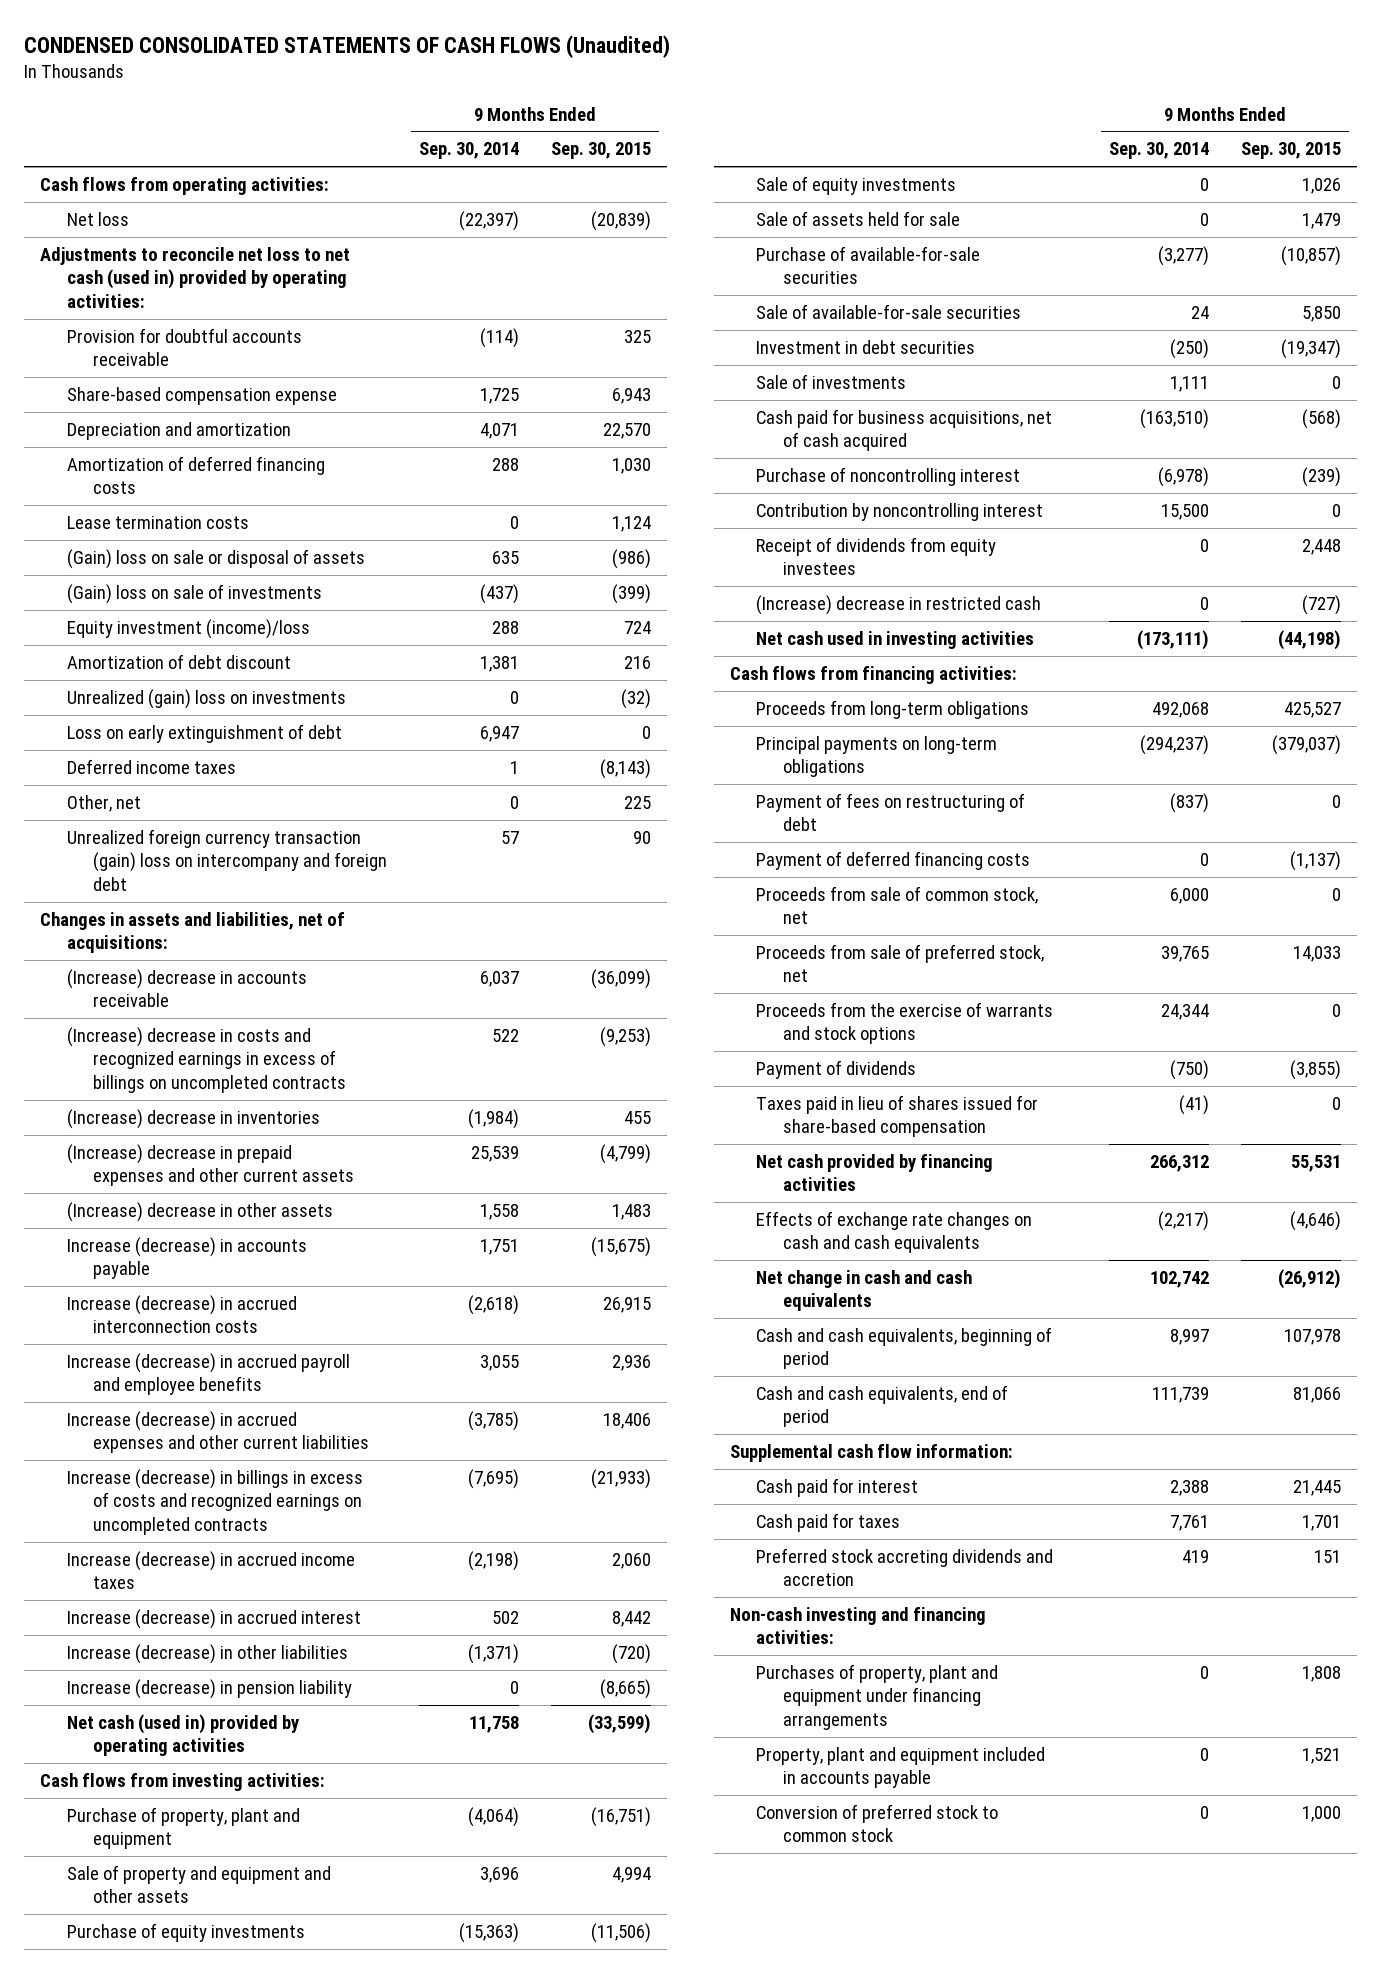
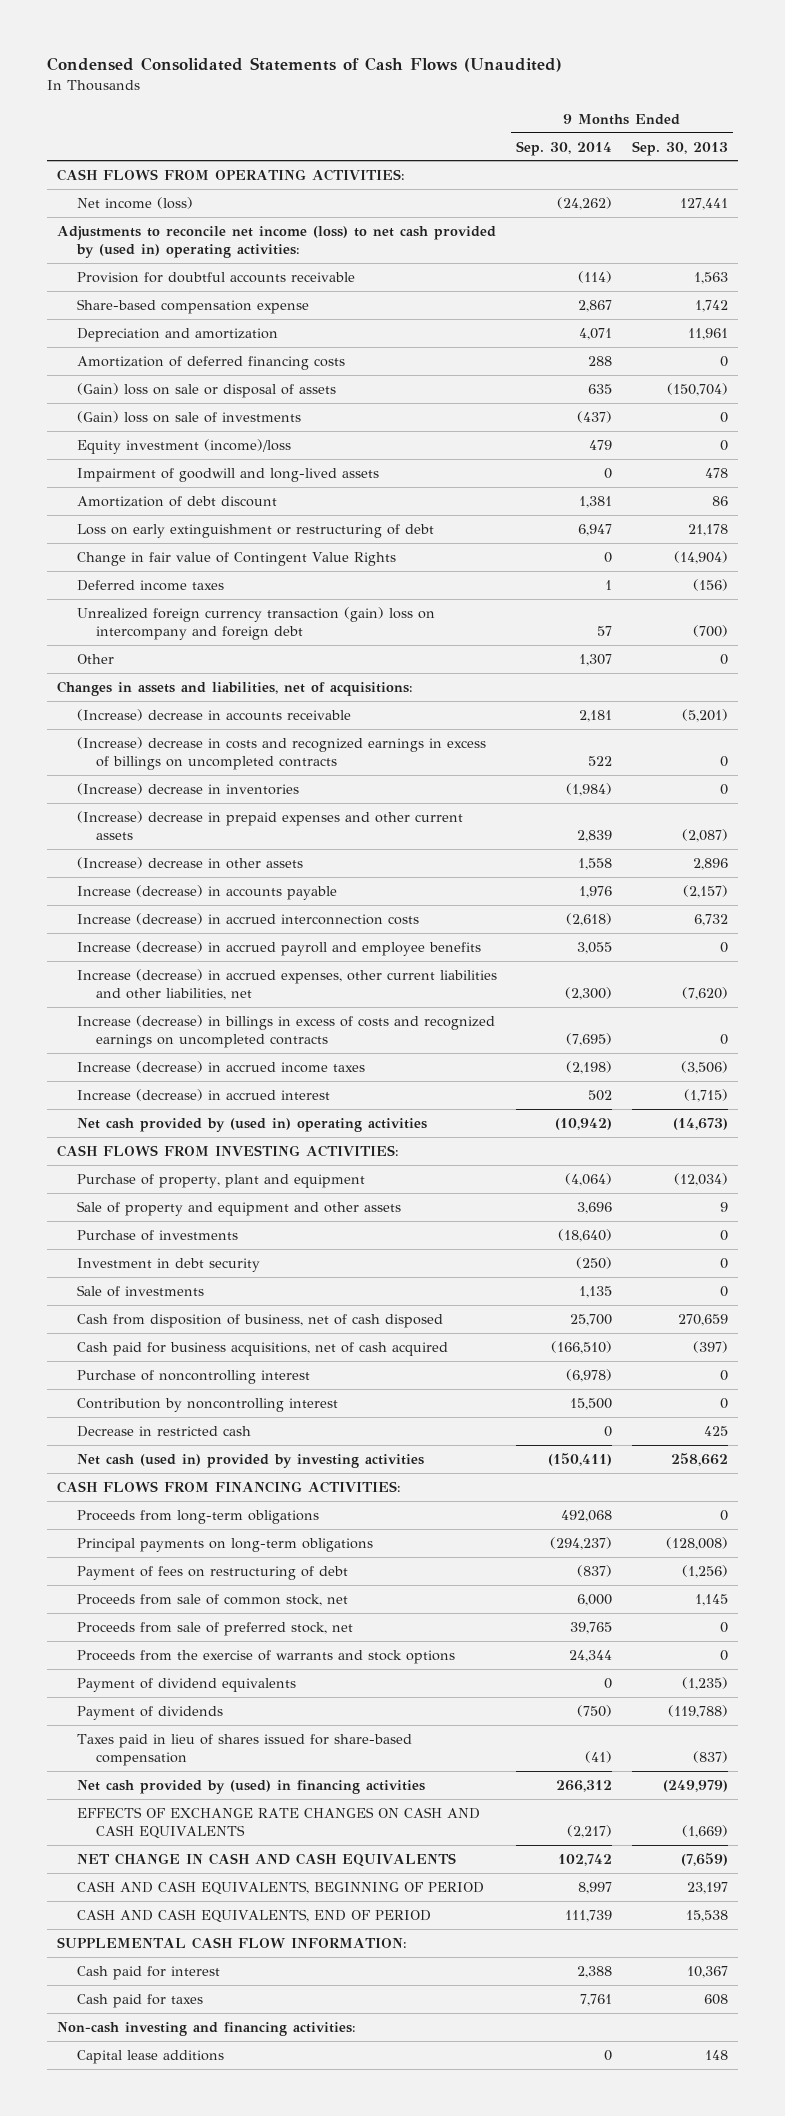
[24,35,671,59] CONDENSED CONSOLIDATED STATEMENTS OF CASH FLOWS (Unaudited) -> [46,56,562,72] Condensed Consolidated Statements of Cash Flows (Unaudited)
[551,142,652,160] Sep. 30, 2015 -> none
none -> [632,140,729,156] Sep. 30, 2013
[40,176,330,195] Cash flows from operating activities: -> [56,169,405,182] CASH FLOWS FROM OPERATING ACTIVITIES:
[66,211,129,226] Net loss -> [76,197,193,210] Net income (loss)
[459,210,520,231] (22,397) -> [557,197,613,211] (24,262)
[40,246,351,308] Adjustments to reconcile net loss to net cash (used in) provided by operating activities: -> [56,226,496,258] Adjustments to reconcile net income (loss) to net cash provided by (used in) operating activities:
[480,387,520,404] 1,725 -> [578,300,613,313] 2,867
[66,515,249,529] Lease termination costs -> none
[492,620,520,634] 288 -> [589,440,613,451] 479
none -> [76,468,379,483] Impairment of goodwill and long-lived assets
[66,688,346,709] Unrealized (gain) loss on investments -> none
[66,723,342,743] Loss on early extinguishment of debt -> [76,524,434,539] Loss on early extinguishment or restructuring of debt
none -> [76,552,396,567] Change in fair value of Contingent Value Rights
[66,794,141,812] Other, net -> none
none -> [76,654,114,665] Other
[480,970,520,987] 6,037 -> [579,710,613,723] 2,181
[471,1145,520,1162] 25,539 -> [577,829,613,842] 2,839
[480,1238,520,1255] 1,751 -> [579,886,613,899] 1,976
[66,1410,370,1454] Increase (decrease) in accrued expenses and other current liabilities -> [76,969,497,1000] Increase (decrease) in accrued expenses, other current liabilities and other liabilities, net
[468,1410,520,1431] (3,785) -> [565,986,613,1000] (2,300)
[66,1643,348,1664] Increase (decrease) in other liabilities -> none
[66,1678,352,1699] Increase (decrease) in pension liability -> none
[66,1713,299,1757] Net cash (used in) provided by operating activities -> [76,1118,427,1133] Net cash provided by (used in) operating activities
[469,1715,520,1733] 11,758 -> [555,1118,613,1131] (10,942)
[40,1772,326,1791] Cash flows from investing activities: -> [56,1145,399,1158] CASH FLOWS FROM INVESTING ACTIVITIES:
[756,175,957,195] Sale of equity investments -> none
[756,210,961,226] Sale of assets held for sale -> none
[756,245,981,285] Purchase of available-for-sale securities -> none
[756,303,1022,319] Sale of available-for-sale securities -> none
[66,1922,305,1942] Purchase of equity investments -> [76,1230,238,1242] Purchase of investments
[459,1922,520,1943] (15,363) -> [558,1229,613,1243] (18,640)
[756,339,976,354] Investment in debt securities -> [76,1258,260,1273] Investment in debt security
[1170,375,1210,392] 1,111 -> [579,1286,613,1299] 1,135
none -> [76,1314,443,1329] Cash from disposition of business, net of cash disposed
[1140,408,1210,429] (163,510) -> [551,1341,613,1355] (166,510)
[756,536,997,576] Receipt of dividends from equity investees -> none
[756,594,1042,615] (Increase) decrease in restricted cash -> [76,1426,251,1438] Decrease in restricted cash
[756,630,1035,649] Net cash used in investing activities -> [76,1454,424,1469] Net cash (used in) provided by investing activities
[1137,629,1210,650] (173,111) -> [548,1453,613,1467] (150,411)
[729,665,1017,684] Cash flows from financing activities: -> [56,1481,401,1494] CASH FLOWS FROM FINANCING ACTIVITIES:
[756,850,1031,870] Payment of deferred financing costs -> none
none -> [76,1678,296,1693] Payment of dividend equivalents
[756,1153,994,1192] Net cash provided by financing activities -> [76,1780,425,1795] Net cash provided by (used) in financing activities
[756,1210,1033,1254] Effects of exchange rate changes on cash and cash equivalents -> [76,1807,480,1839] EFFECTS OF EXCHANGE RATE CHANGES ON CASH AND CASH EQUIVALENTS
[756,1269,973,1312] Net change in cash and cash equivalents -> [76,1853,456,1868] NET CHANGE IN CASH AND CASH EQUIVALENTS
[756,1326,1053,1370] Cash and cash equivalents, beginning of period -> [76,1881,484,1896] CASH AND CASH EQUIVALENTS, BEGINNING OF PERIOD
[756,1384,1009,1428] Cash and cash equivalents, end of period -> [76,1909,431,1924] CASH AND CASH EQUIVALENTS, END OF PERIOD
[729,1443,1013,1462] Supplemental cash flow information: -> [56,1937,407,1950] SUPPLEMENTAL CASH FLOW INFORMATION:
[756,1547,1054,1587] Preferred stock accreting dividends and accretion -> none
[756,1746,1046,1789] Property, plant and equipment included in accounts payable -> none
[756,1803,999,1843] Conversion of preferred stock to common stock -> none
[756,1663,999,1730] Purchases of property, plant and equipment under financing arrangements -> [76,2050,224,2065] Capital lease additions

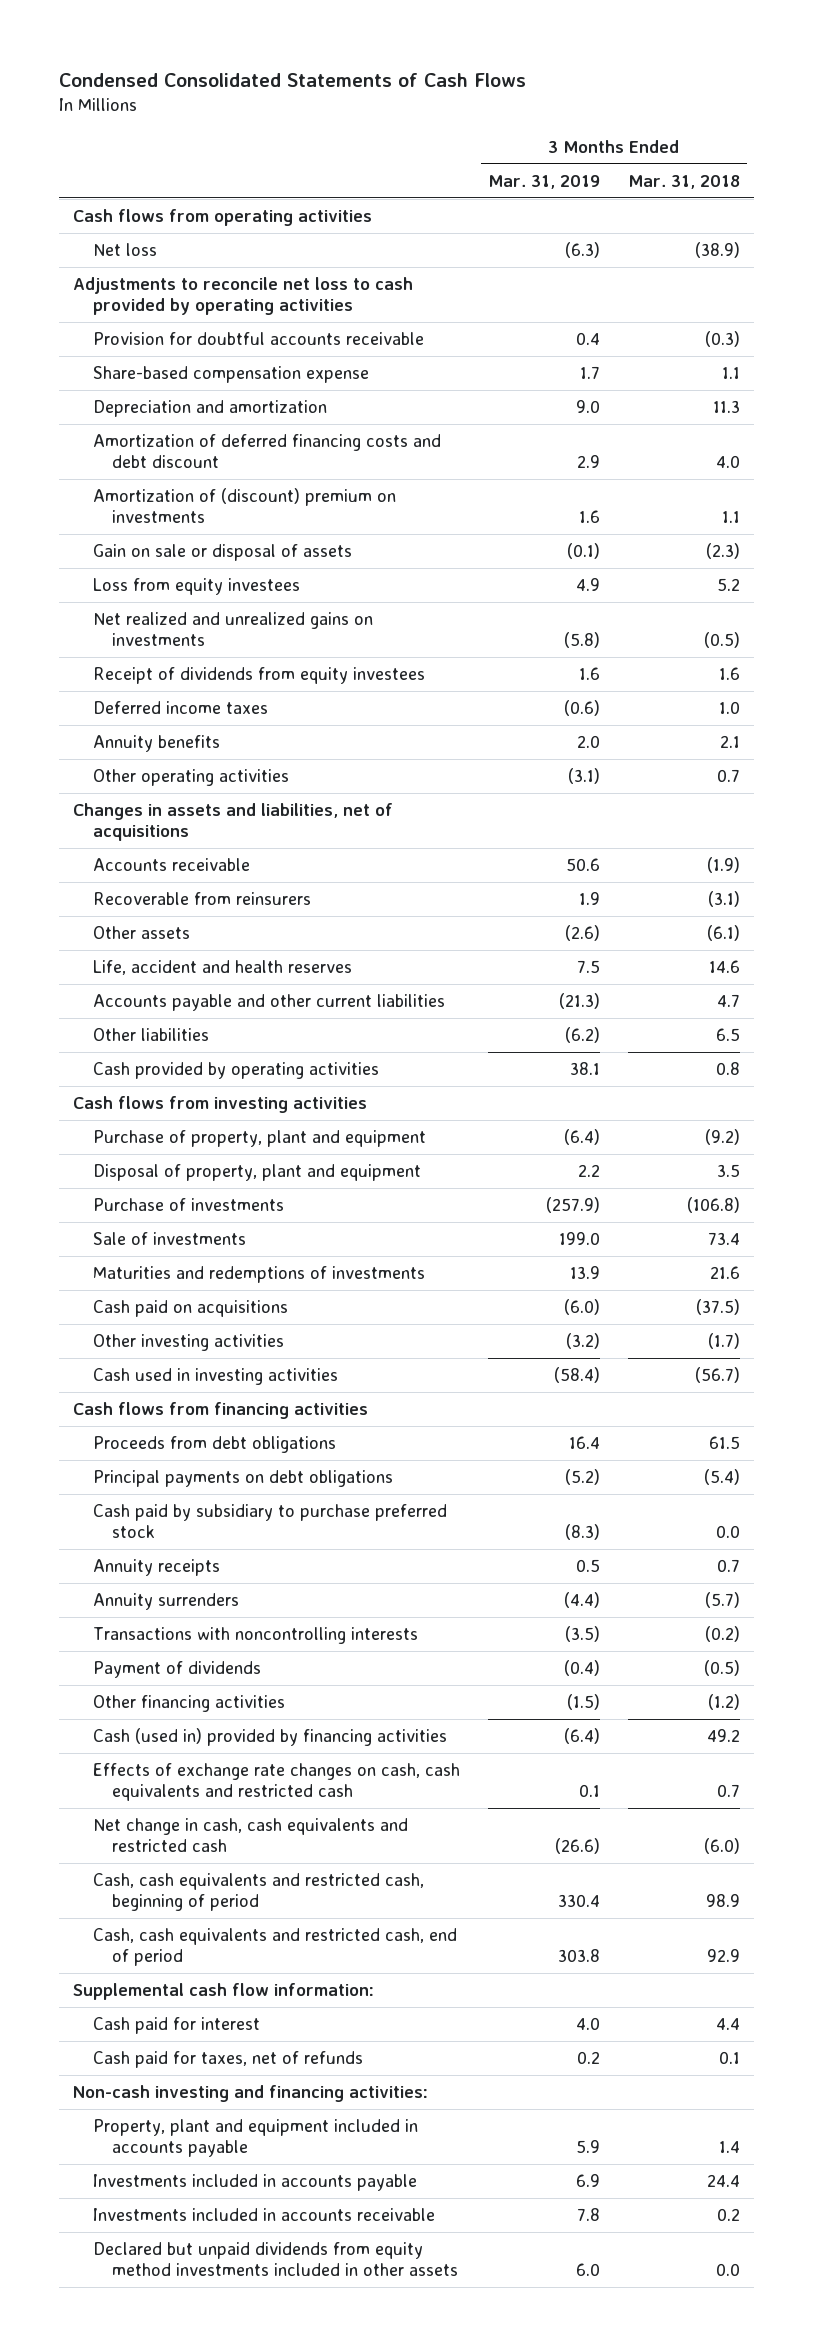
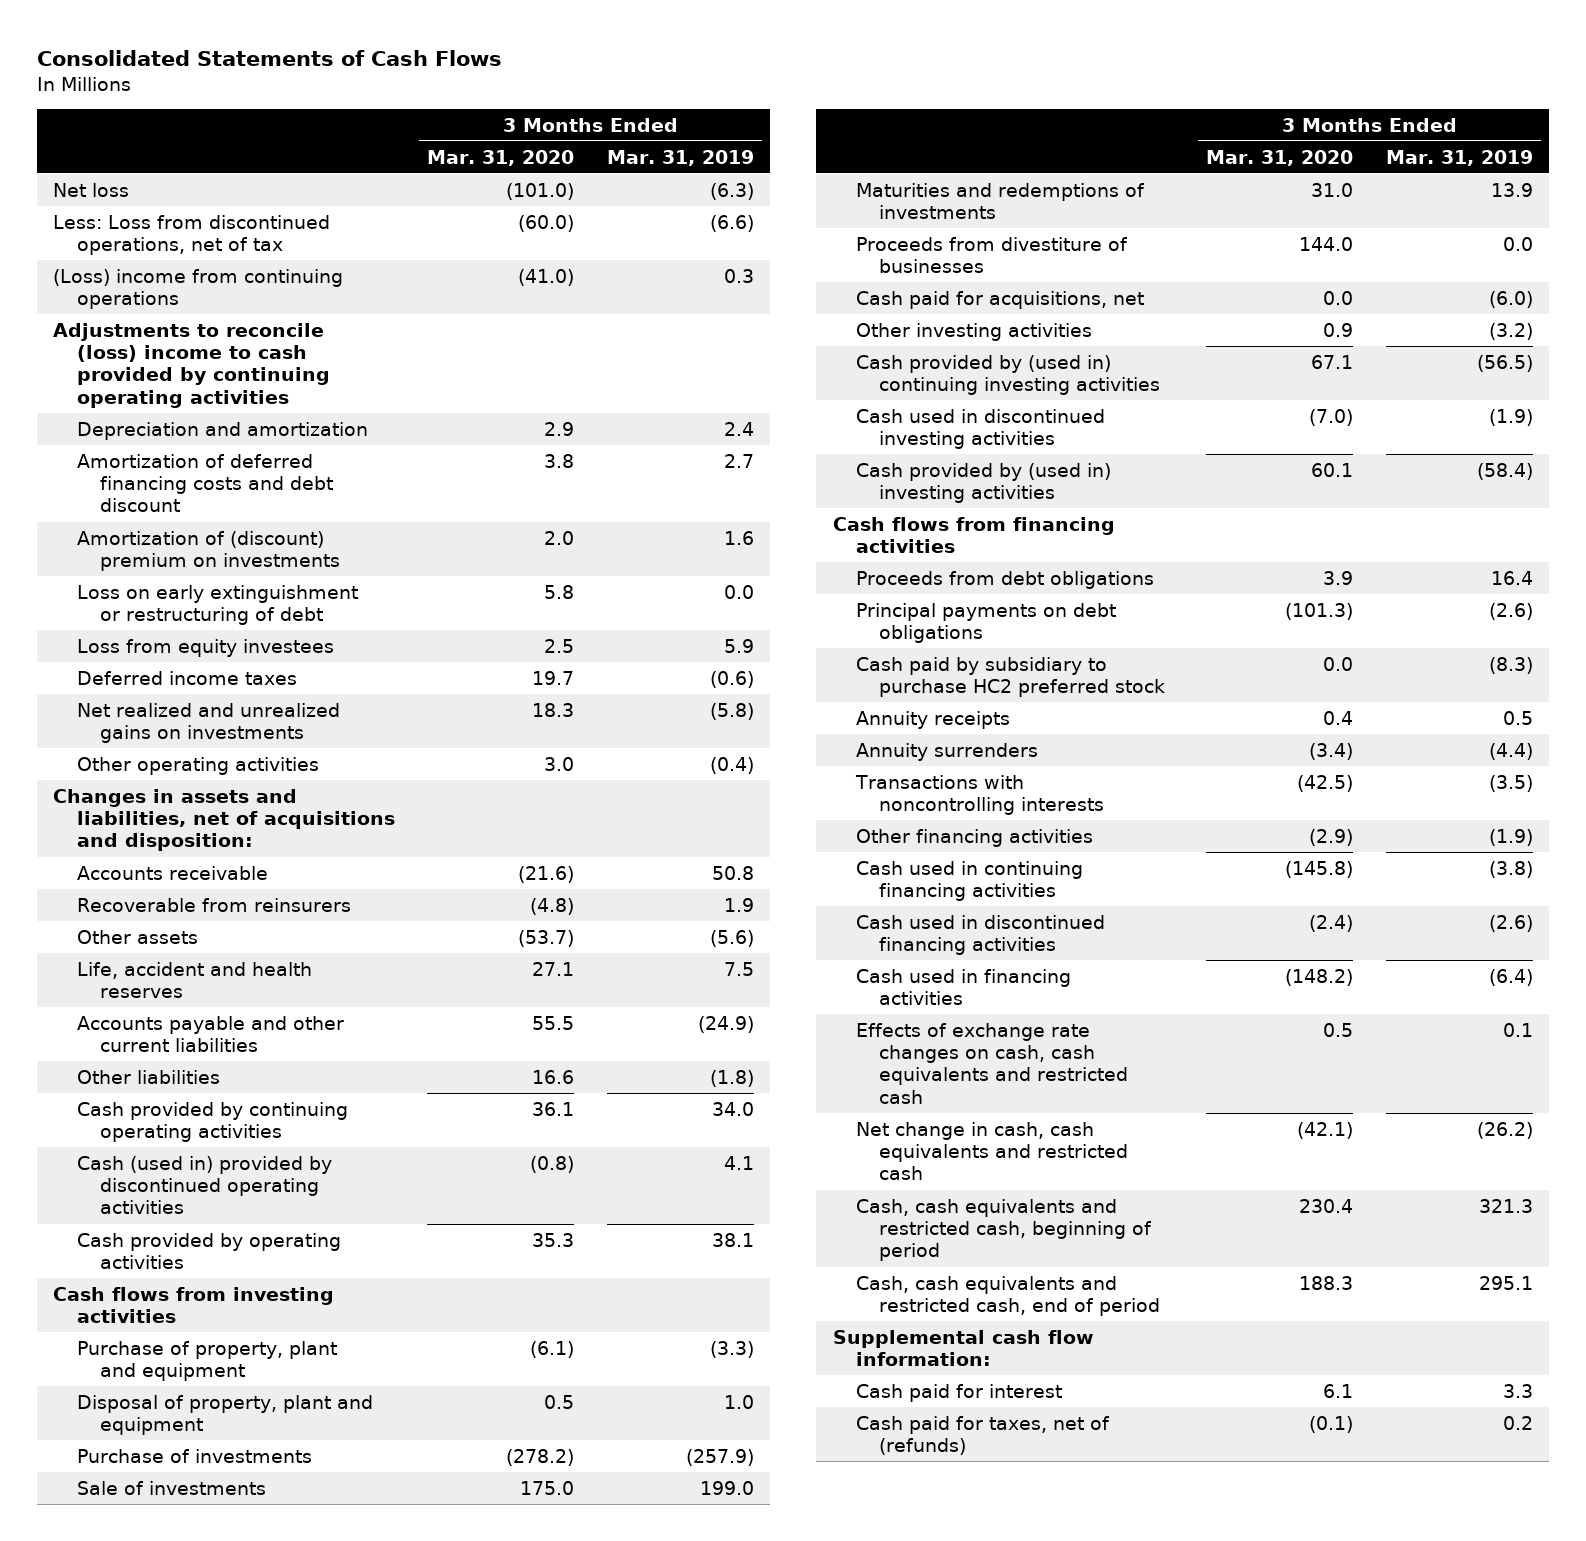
[59,73,527,88] Condensed Consolidated Statements of Cash Flows -> [37,49,503,66] Consolidated Statements of Cash Flows
[628,174,741,189] Mar. 31, 2018 -> none
none -> [427,149,575,166] Mar. 31, 2020
[73,209,373,227] Cash flows from operating activities -> none
[92,332,424,346] Provision for doubtful accounts receivable -> none
[92,366,369,384] Share-based compensation expense -> none
none -> [53,214,331,256] Less: Loss from discontinued operations, net of tax
none -> [53,268,344,310] (Loss) income from continuing operations
[73,277,414,316] Adjustments to reconcile net loss to cash provided by operating activities -> [53,322,330,408] Adjustments to reconcile (loss) income to cash provided by continuing operating activities
[575,400,600,414] 9.0 -> [723,421,754,436] 2.4
[576,455,600,469] 2.9 -> [723,453,754,468] 2.7
[92,544,352,562] Gain on sale or disposal of assets -> none
[92,667,425,685] Receipt of dividends from equity investees -> none
none -> [76,584,358,626] Loss on early extinguishment or restructuring of debt
[575,578,600,592] 4.9 -> [723,638,754,653] 5.9
[92,735,220,753] Annuity benefits -> none
[92,612,373,647] Net realized and unrealized gains on investments -> [76,702,340,744] Net realized and unrealized gains on investments
[567,768,600,785] (3.1) -> [709,756,754,774] (0.4)
[73,803,394,842] Changes in assets and liabilities, net of acquisitions -> [53,788,395,852] Changes in assets and liabilities, net of acquisitions and disposition:
[565,858,600,872] 50.6 -> [711,865,754,880] 50.8
[564,925,600,942] (2.6) -> [709,929,754,947] (5.6)
[558,993,600,1010] (21.3) -> [697,1015,754,1033] (24.9)
[564,1027,600,1044] (6.2) -> [709,1069,754,1087] (1.8)
none -> [76,1101,348,1143] Cash provided by continuing operating activities
none -> [76,1155,332,1215] Cash (used in) provided by discontinued operating activities
[563,1129,600,1146] (6.4) -> [709,1340,754,1358] (3.3)
[577,1164,600,1178] 2.2 -> [723,1394,754,1409] 1.0
none -> [855,236,1128,274] Proceeds from divestiture of businesses
[92,1300,288,1318] Cash paid on acquisitions -> [855,290,1144,309] Cash paid for acquisitions, net
none -> [855,354,1160,396] Cash provided by (used in) continuing investing activities
none -> [855,408,1105,450] Cash used in discontinued investing activities
[92,1368,338,1386] Cash used in investing activities -> [855,462,1111,504] Cash provided by (used in) investing activities
[564,1469,600,1486] (5.2) -> [1489,602,1534,620] (2.6)
[92,1504,447,1539] Cash paid by subsidiary to purchase preferred stock -> [855,656,1165,698] Cash paid by subsidiary to purchase HC2 preferred stock
[92,1661,261,1679] Payment of dividends -> none
[566,1694,600,1711] (1.5) -> [1489,828,1534,846] (1.9)
none -> [855,860,1083,902] Cash used in continuing financing activities
none -> [855,914,1105,956] Cash used in discontinued financing activities
[92,1728,447,1747] Cash (used in) provided by financing activities -> [855,968,1071,1006] Cash used in financing activities
[554,1838,600,1855] (26.6) -> [1477,1121,1534,1139] (26.2)
[557,1894,600,1908] 330.4 -> [1479,1198,1534,1213] 321.3
[557,1949,600,1963] 303.8 -> [1479,1275,1534,1290] 295.1
[73,2085,429,2103] Non-cash investing and financing activities: -> none
[92,2119,418,2158] Property, plant and equipment included in accounts payable -> none
[92,2174,417,2192] Investments included in accounts payable -> none
[92,2208,435,2222] Investments included in accounts receivable -> none
[92,2242,458,2277] Declared but unpaid dividends from equity method investments included in other assets -> none
[575,2017,600,2031] 4.0 -> [1503,1383,1534,1398] 3.3
[92,2051,363,2069] Cash paid for taxes, net of refunds -> [855,1415,1110,1456] Cash paid for taxes, net of (refunds)

